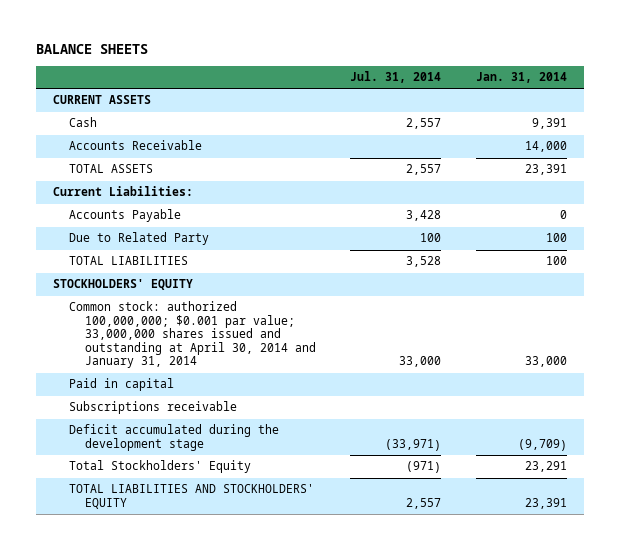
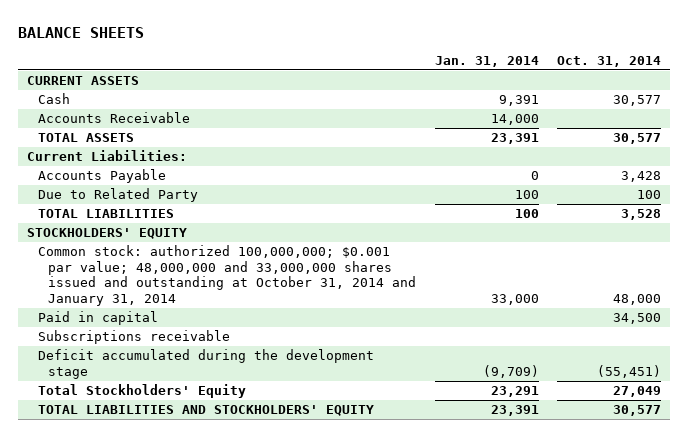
[350,71,442,84] Jul. 31, 2014 -> none
none -> [556,55,661,67] Oct. 31, 2014
[69,301,316,369] Common stock: authorized 100,000,000; $0.001 par value; 33,000,000 shares issued and outstanding at April 30, 2014 and January 31, 2014 -> [37,245,417,307] Common stock: authorized 100,000,000; $0.001 par value; 48,000,000 and 33,000,000 shares issued and outstanding at October 31, 2014 and January 31, 2014

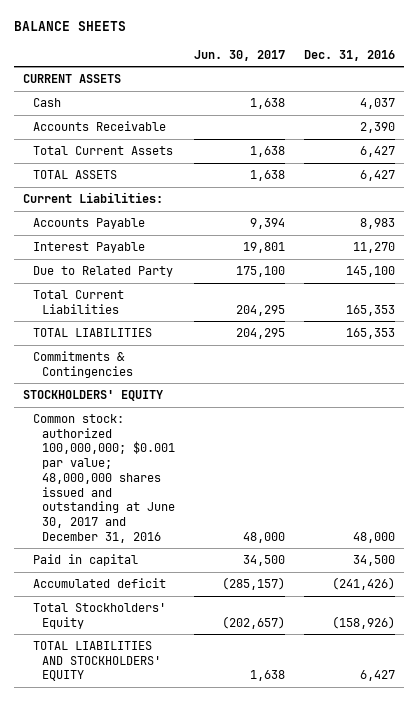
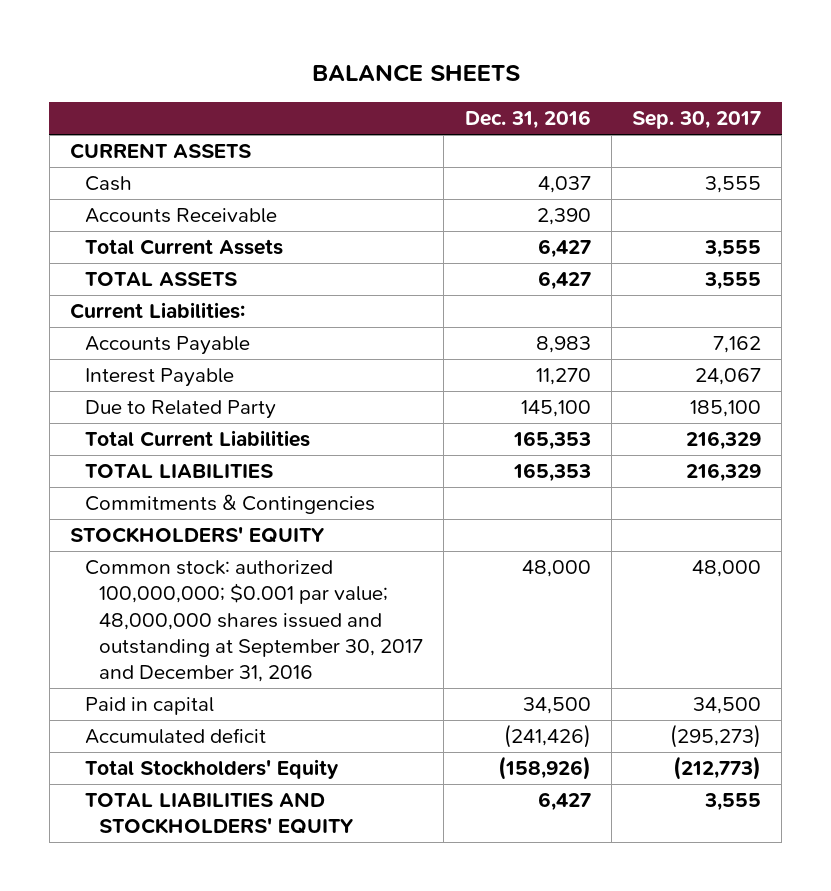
[194,49,286,61] Jun. 30, 2017 -> none
none -> [632,111,762,130] Sep. 30, 2017
[32,413,176,543] Common stock: authorized 100,000,000; $0.001 par value; 48,000,000 shares issued and outstanding at June 30, 2017 and December 31, 2016 -> [84,560,424,683] Common stock: authorized 100,000,000; $0.001 par value; 48,000,000 shares issued and outstanding at September 30, 2017 and December 31, 2016

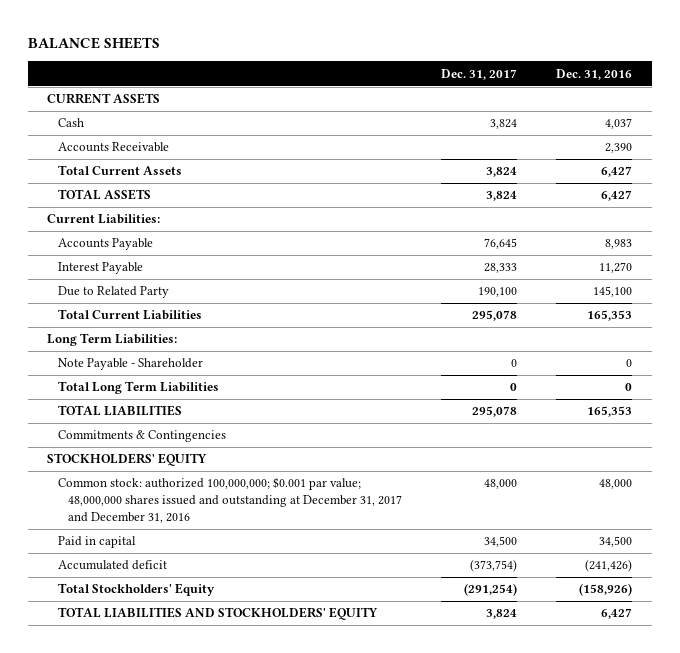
[632,111,762,130] Sep. 30, 2017 -> none
none -> [441,68,518,80] Dec. 31, 2017
none -> [47,333,178,347] Long Term Liabilities:
none -> [57,358,203,371] Note Payable - Shareholder
none -> [57,381,219,395] Total Long Term Liabilities
[84,560,424,683] Common stock: authorized 100,000,000; $0.001 par value; 48,000,000 shares issued and outstanding at September 30, 2017 and December 31, 2016 -> [57,477,403,523] Common stock: authorized 100,000,000; $0.001 par value; 48,000,000 shares issued and outstanding at December 31, 2017 and December 31, 2016

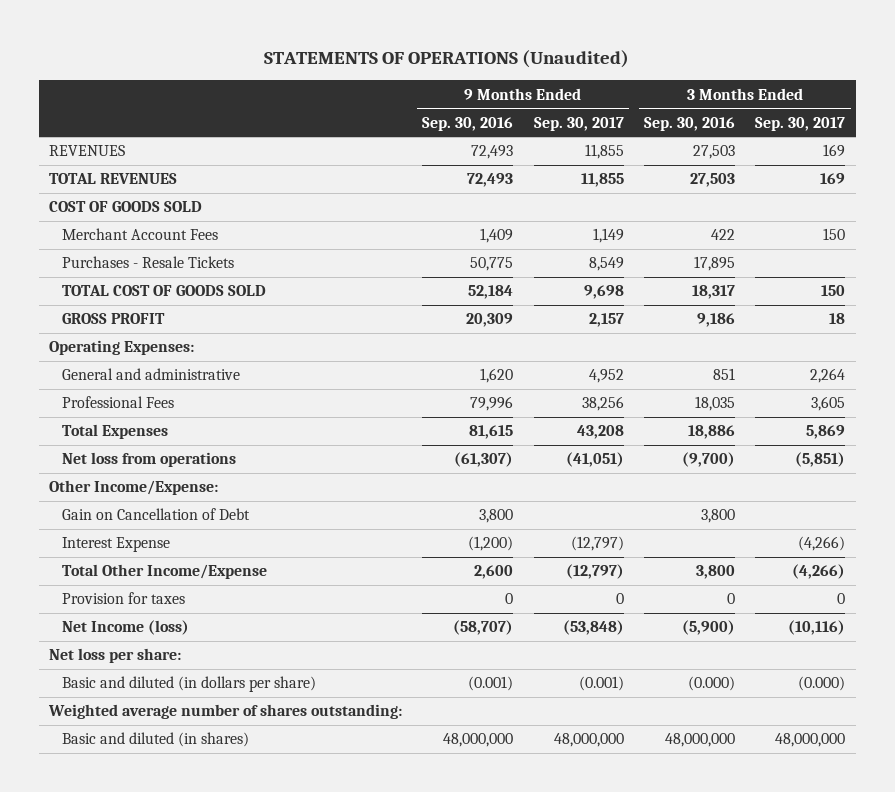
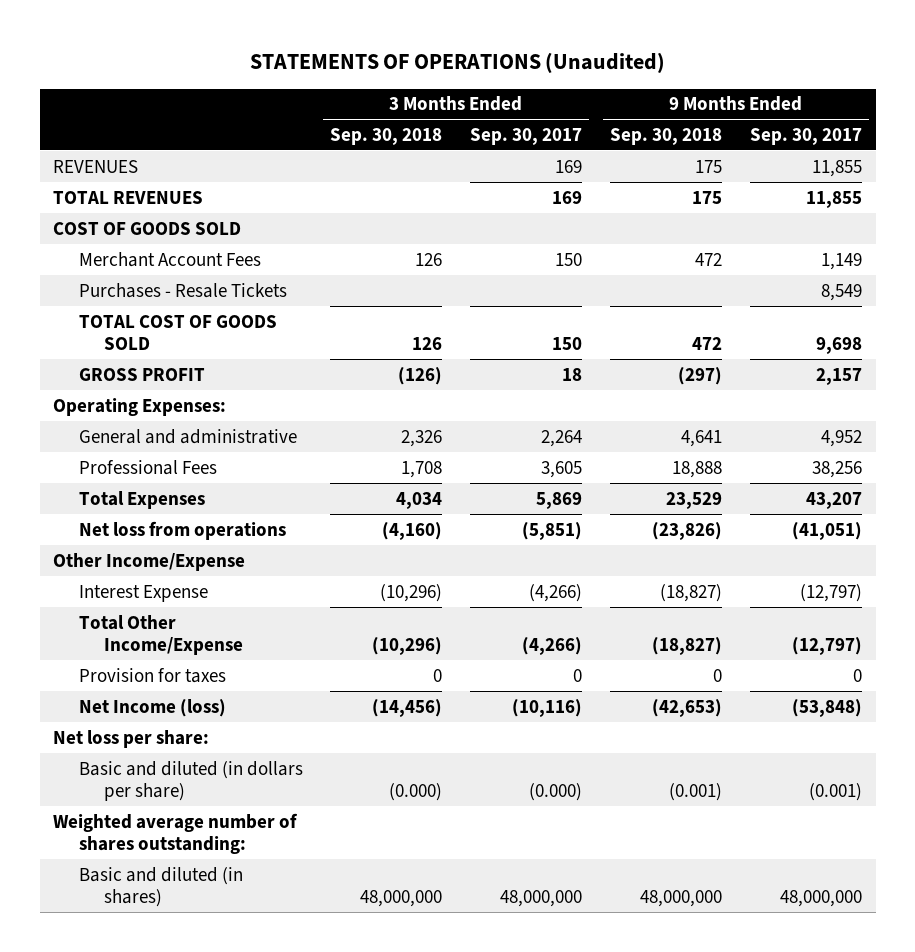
[422,116,514,131] Sep. 30, 2016 -> none
[644,116,736,131] Sep. 30, 2016 -> none
none -> [330,127,443,145] Sep. 30, 2018
none -> [609,127,722,145] Sep. 30, 2018
[576,425,624,440] 43,208 -> [805,491,862,509] 43,207
[62,508,251,521] Gain on Cancellation of Debt -> none
[49,480,219,496] Other Income/Expense: -> [53,552,246,571] Other Income/Expense

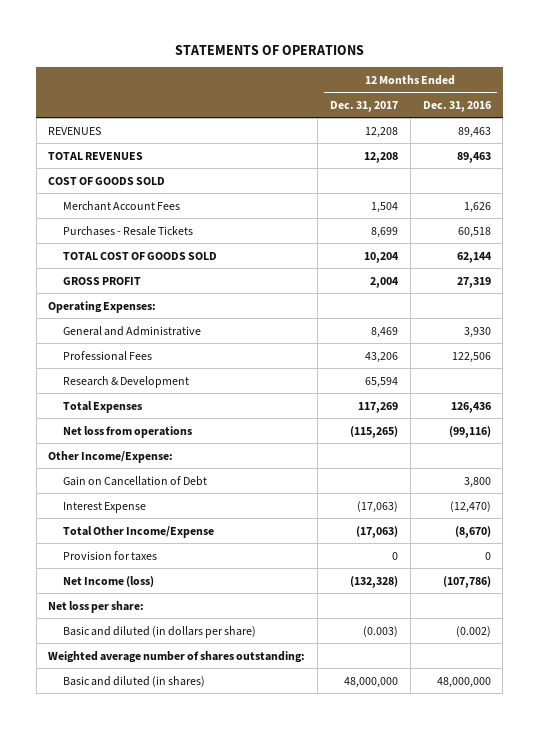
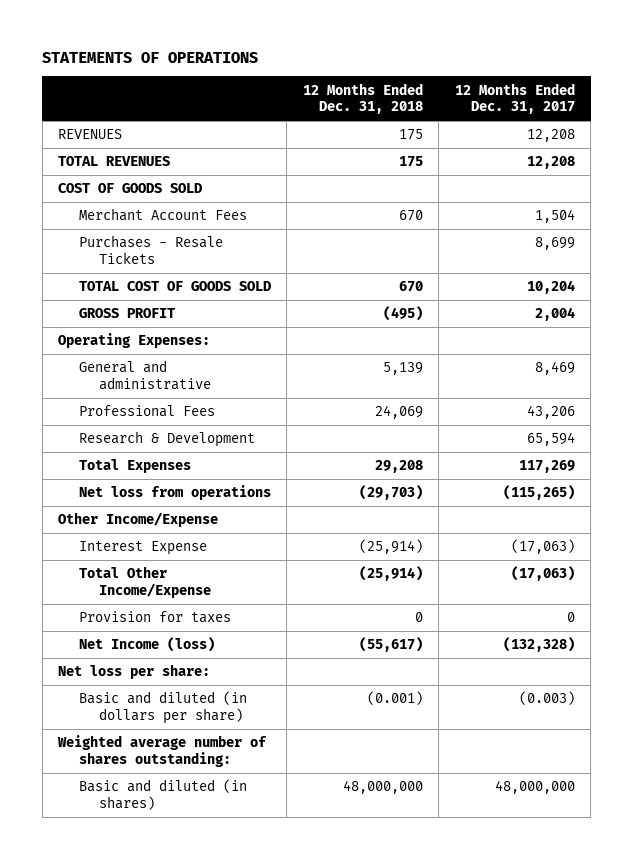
[422,100,491,112] Dec. 31, 2016 -> none
none -> [302,82,423,115] 12 Months Ended Dec. 31, 2018
[62,325,201,336] General and Administrative -> [78,360,211,391] General and administrative
[62,475,207,486] Gain on Cancellation of Debt -> none
[48,450,174,463] Other Income/Expense: -> [58,512,219,528] Other Income/Expense

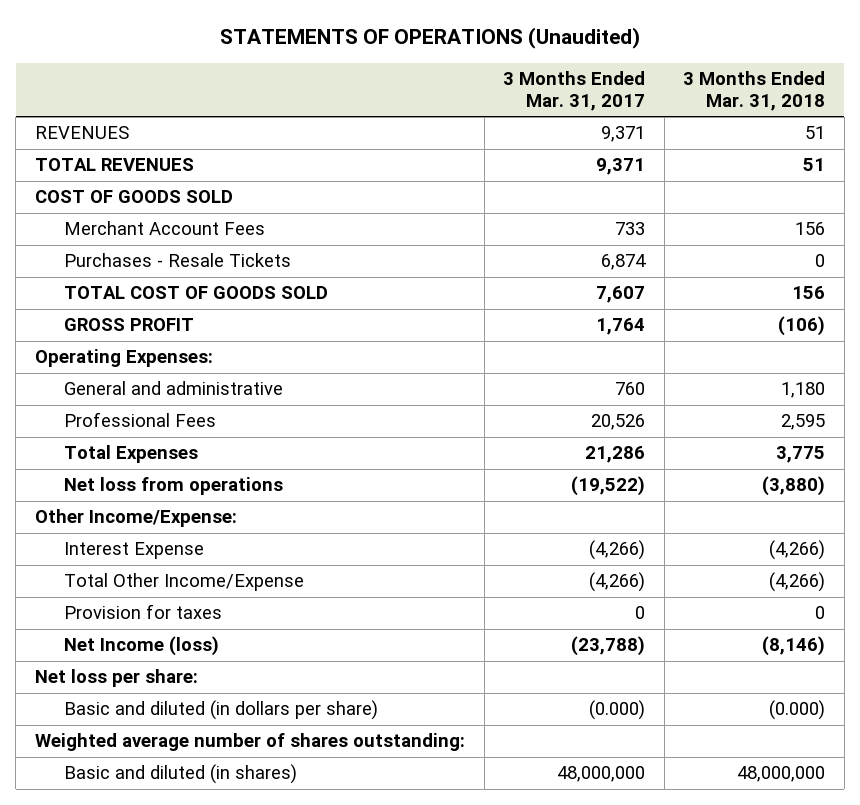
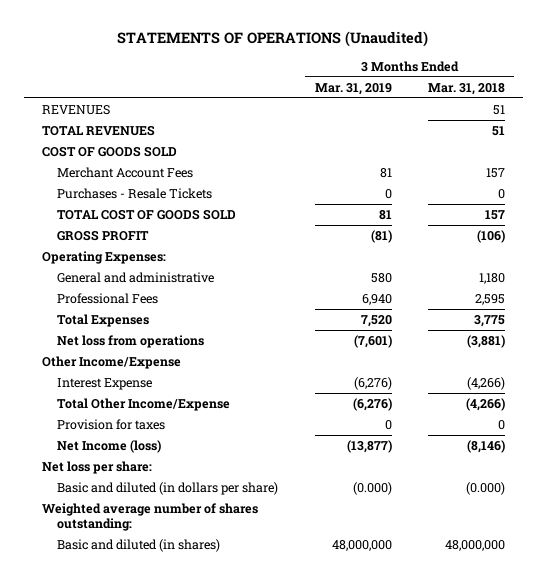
[503,71,646,111] 3 Months Ended Mar. 31, 2017 -> none
none -> [314,82,392,95] Mar. 31, 2019
[795,222,826,236] 156 -> [485,167,505,178] 157
[792,286,826,300] 156 -> [484,209,505,220] 157
[762,476,826,497] (3,880) -> [466,334,505,348] (3,881)
[35,509,238,528] Other Income/Expense: -> [41,355,181,369] Other Income/Expense

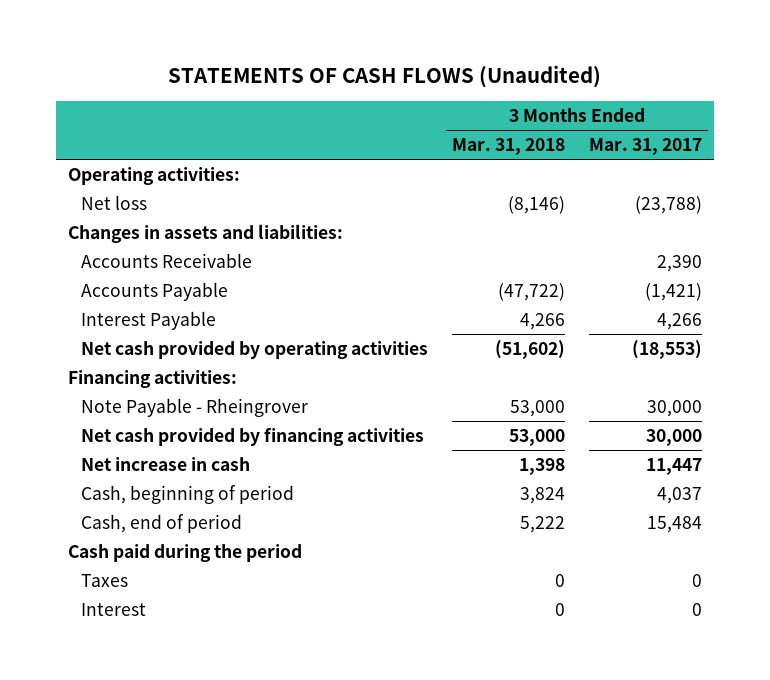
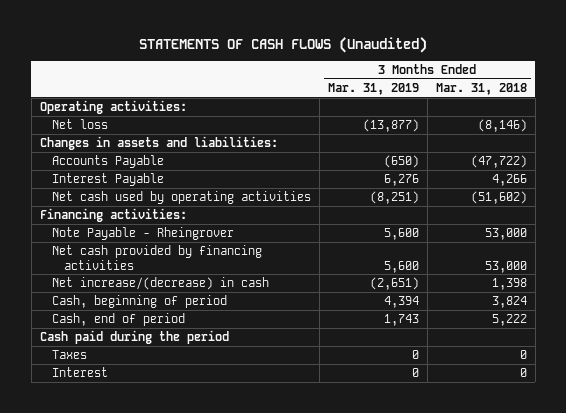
[589,138,703,156] Mar. 31, 2017 -> none
none -> [327,82,419,95] Mar. 31, 2019
[80,253,252,269] Accounts Receivable -> none
[80,341,428,360] Net cash provided by operating activities -> [51,191,311,205] Net cash used by operating activities
[80,457,250,472] Net increase in cash -> [51,277,269,291] Net increase/(decrease) in cash

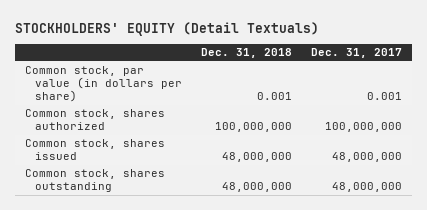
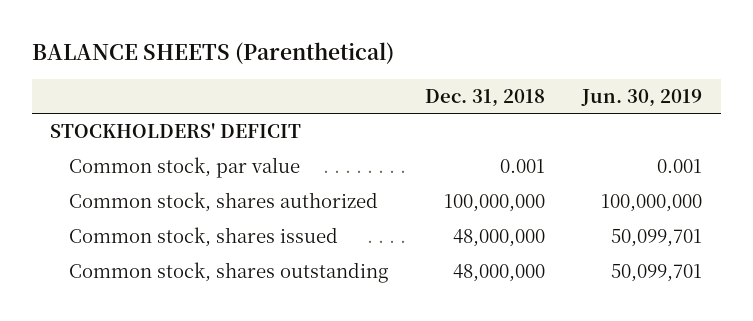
[15,21,320,36] STOCKHOLDERS' EQUITY (Detail Textuals) -> [31,42,394,65] BALANCE SHEETS (Parenthetical)
[311,48,403,59] Dec. 31, 2017 -> none
none -> [581,88,703,107] Jun. 30, 2019
none -> [50,122,302,138] STOCKHOLDERS' DEFICIT
[25,66,182,103] Common stock, par value (in dollars per share) -> [68,156,300,178] Common stock, par value

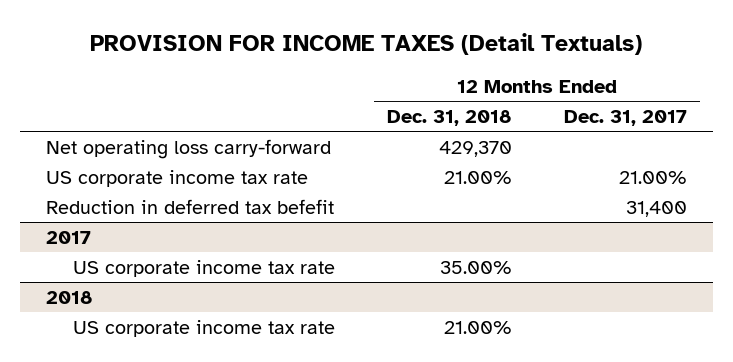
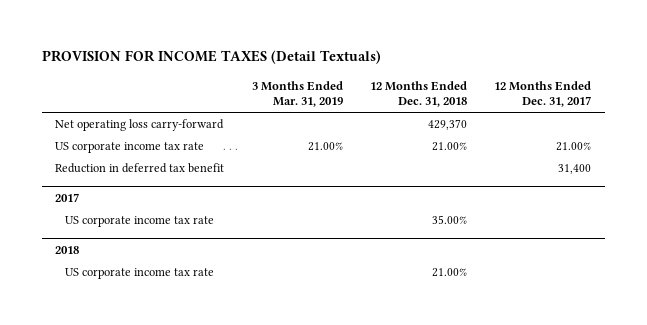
none -> [251,80,343,108] 3 Months Ended Mar. 31, 2019
[45,198,334,214] Reduction in deferred tax befefit -> [55,163,225,174] Reduction in deferred tax benefit

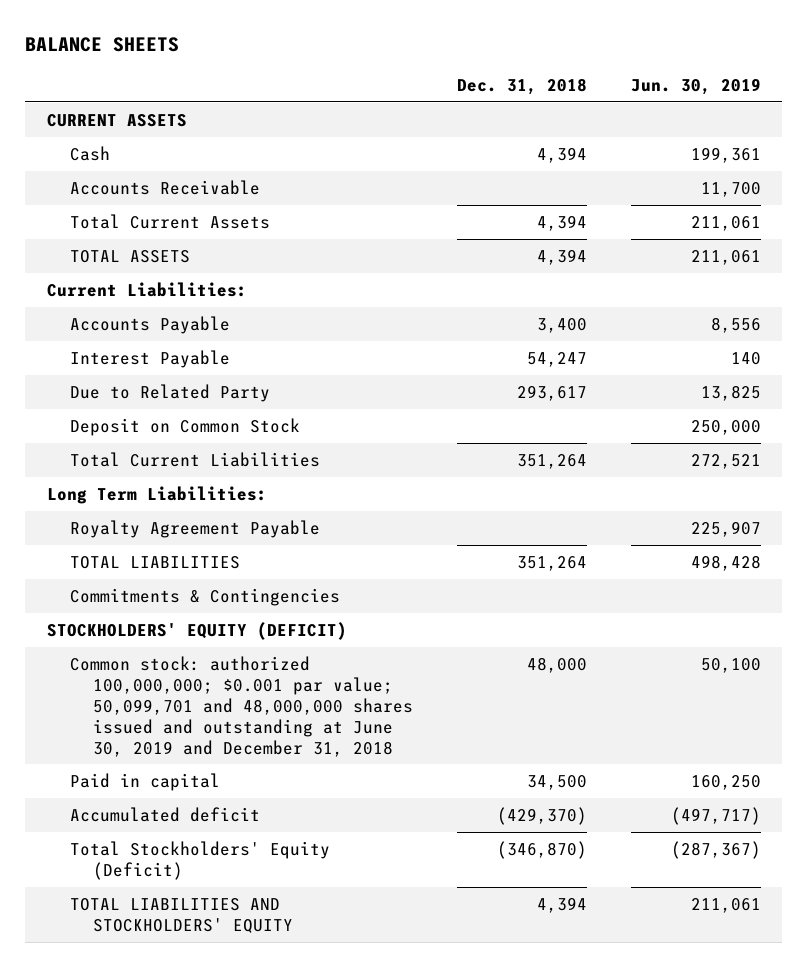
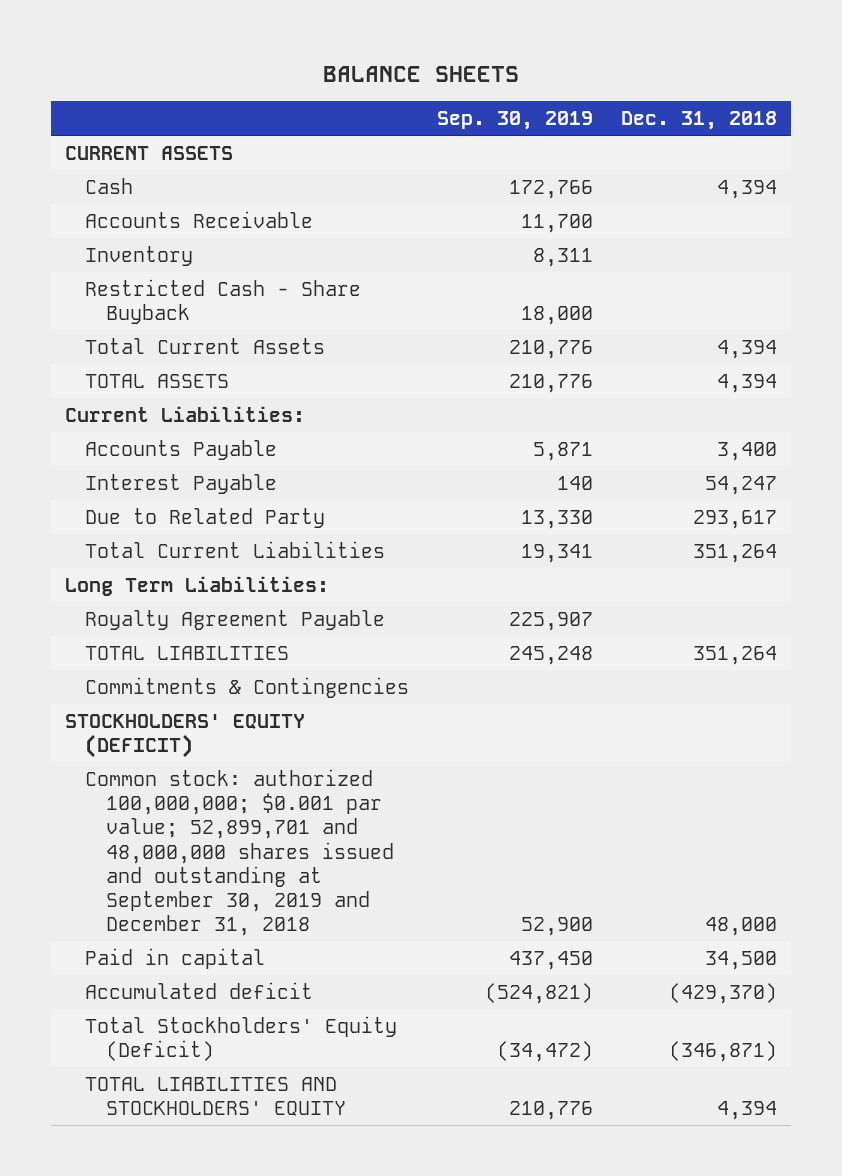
[630,78,761,96] Jun. 30, 2019 -> none
none -> [437,110,594,130] Sep. 30, 2019
none -> [85,245,194,266] Inventory
none -> [85,278,362,325] Restricted Cash - Share Buyback
[70,417,301,436] Deposit on Common Stock -> none
[70,655,414,757] Common stock: authorized 100,000,000; $0.001 par value; 50,099,701 and 48,000,000 shares issued and outstanding at June 30, 2019 and December 31, 2018 -> [85,768,394,937] Common stock: authorized 100,000,000; $0.001 par value; 52,899,701 and 48,000,000 shares issued and outstanding at September 30, 2019 and December 31, 2018
[496,840,587,859] (346,870) -> [668,1041,777,1063] (346,871)

